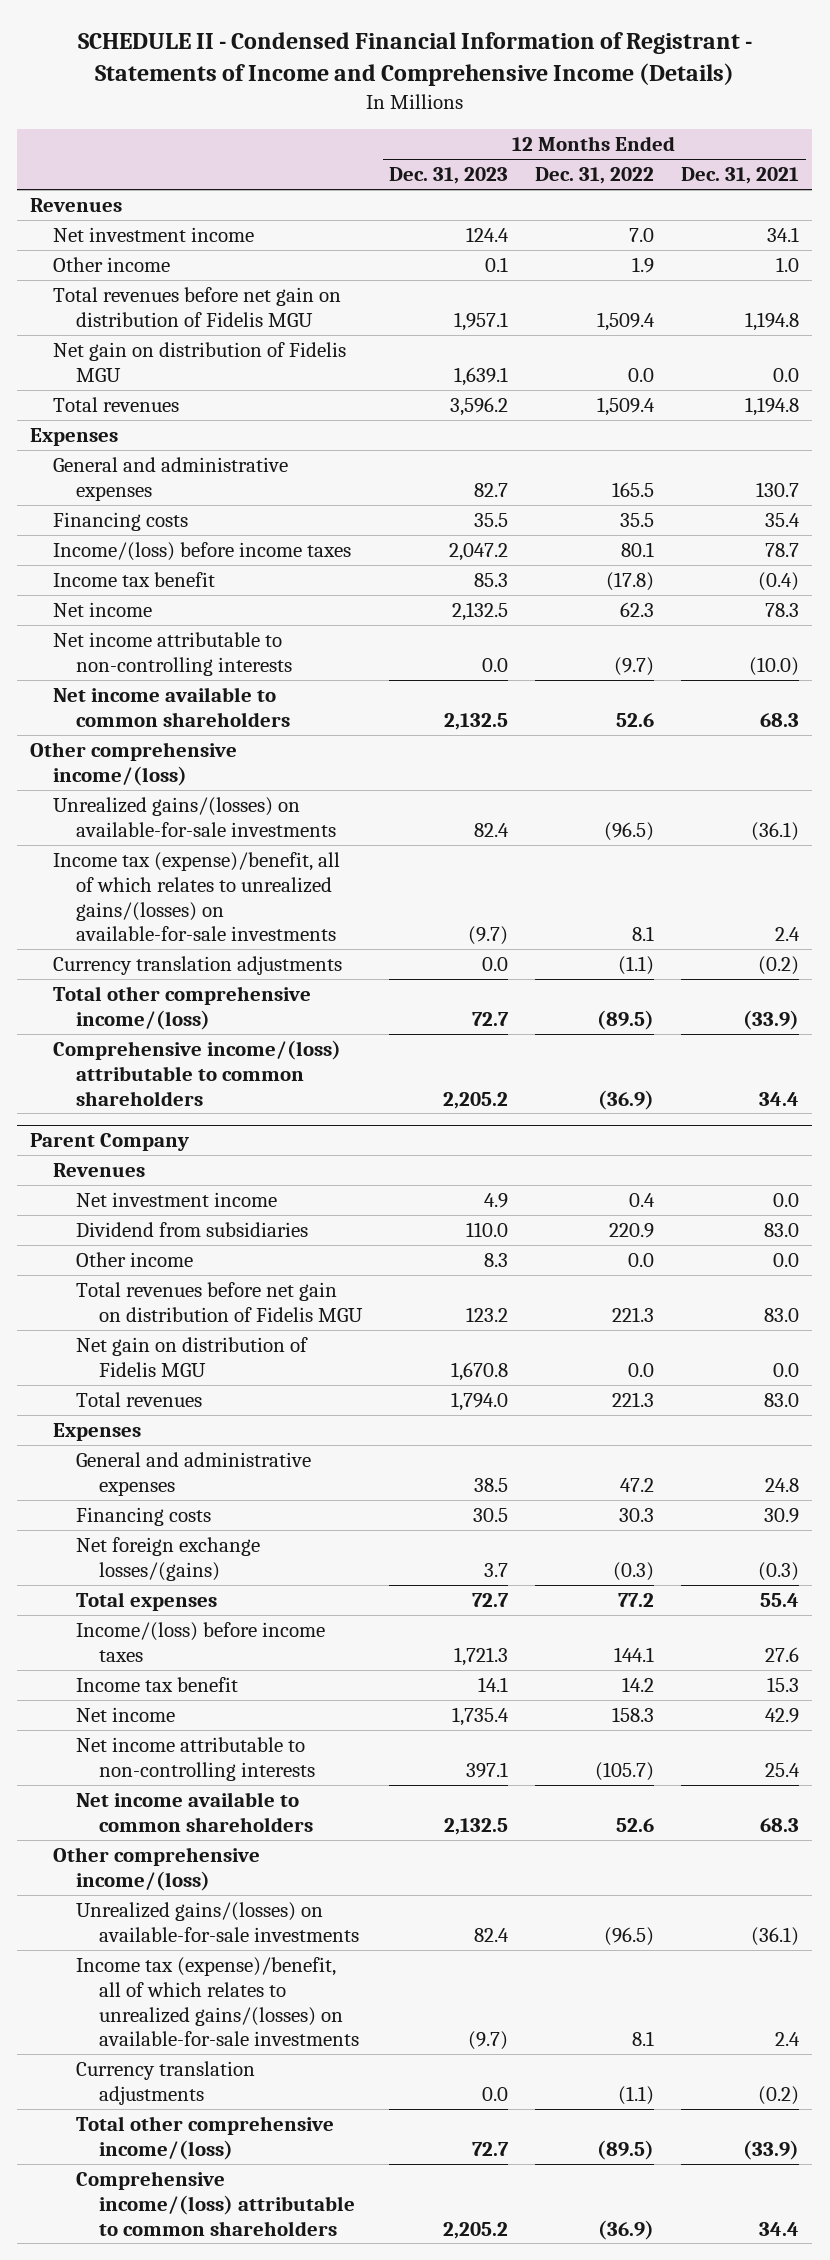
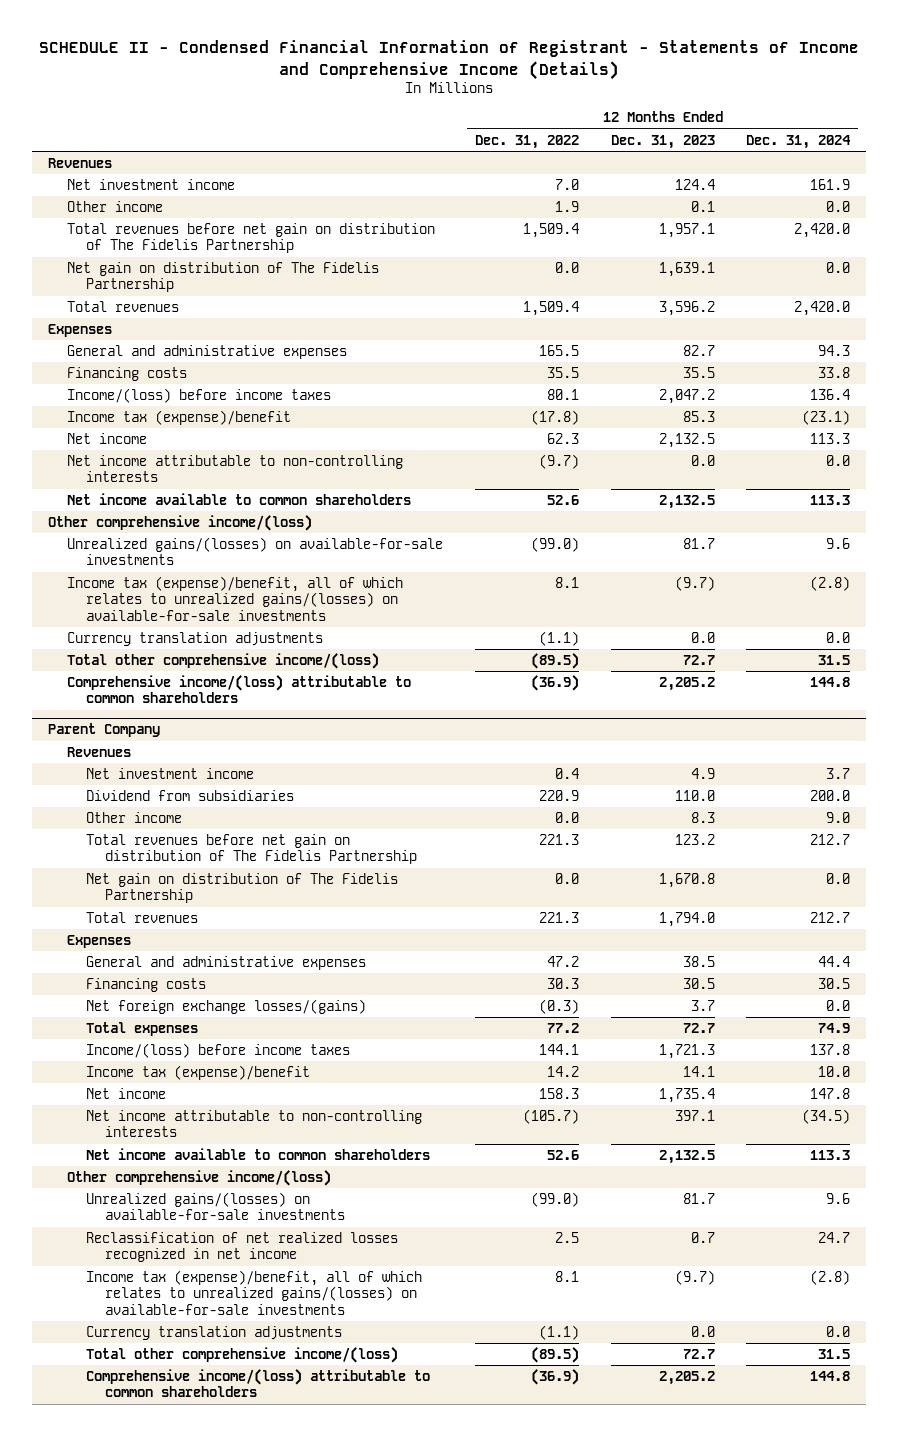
[681,167,800,185] Dec. 31, 2021 -> none
none -> [746,134,852,149] Dec. 31, 2024
[53,286,342,327] Total revenues before net gain on distribution of Fidelis MGU -> [67,222,436,254] Total revenues before net gain on distribution of The Fidelis Partnership
[53,341,347,382] Net gain on distribution of Fidelis MGU -> [67,261,380,293] Net gain on distribution of The Fidelis Partnership
[53,571,216,587] Income tax benefit -> [67,409,292,425] Income tax (expense)/benefit
[474,822,510,837] 82.4 -> [682,537,715,549] 81.7
[604,821,655,841] (96.5) -> [530,536,579,552] (99.0)
[76,1281,364,1322] Total revenues before net gain on distribution of Fidelis MGU -> [85,833,417,865] Total revenues before net gain on distribution of The Fidelis Partnership
[76,1336,309,1377] Net gain on distribution of Fidelis MGU -> [85,872,398,904] Net gain on distribution of The Fidelis Partnership
[76,1676,239,1692] Income tax benefit -> [85,1064,310,1080] Income tax (expense)/benefit
[474,1927,510,1942] 82.4 -> [682,1192,715,1204] 81.7
[604,1926,655,1946] (96.5) -> [530,1191,579,1207] (99.0)
none -> [85,1231,398,1263] Reclassification of net realized losses recognized in net income

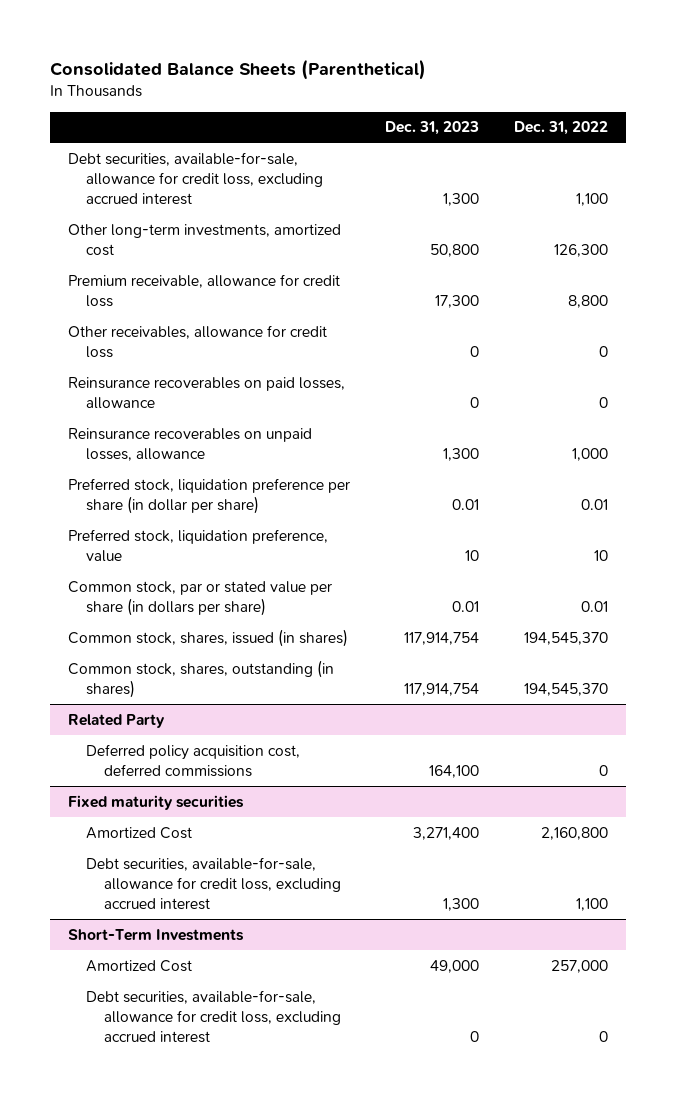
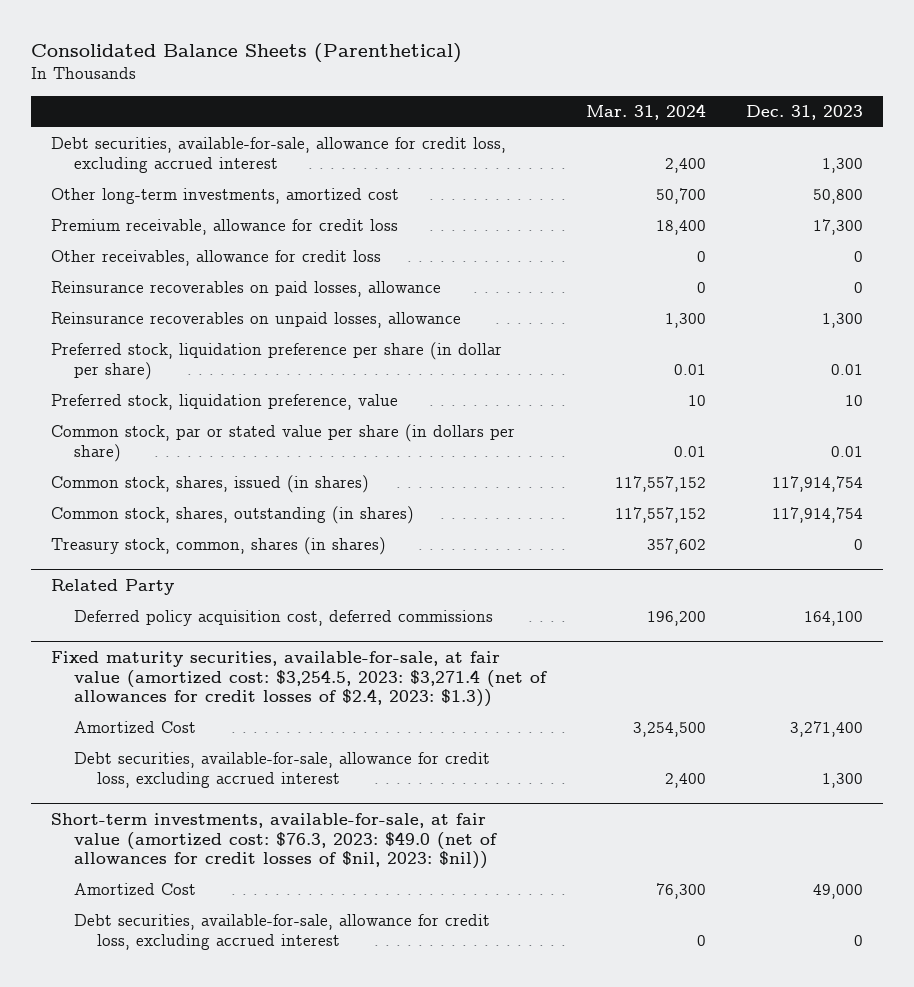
[514,121,609,136] Dec. 31, 2022 -> none
none -> [585,104,706,121] Mar. 31, 2024
none -> [50,537,386,556] Treasury stock, common, shares (in shares)
[67,794,244,810] Fixed maturity securities -> [50,651,548,708] Fixed maturity securities, available-for-sale, at fair value (amortized cost: $3,254.5, 2023: $3,271.4 (net of allowances for credit losses of $2.4, 2023: $1.3))
[67,928,244,941] Short-Term Investments -> [50,813,498,870] Short-term investments, available-for-sale, at fair value (amortized cost: $76.3, 2023: $49.0 (net of allowances for credit losses of $nil, 2023: $nil))

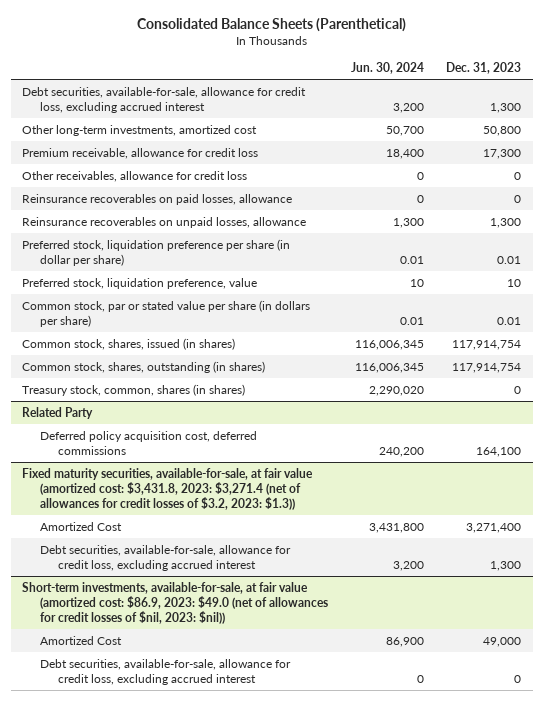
[585,104,706,121] Mar. 31, 2024 -> none
none -> [350,62,424,75] Jun. 30, 2024
[50,651,548,708] Fixed maturity securities, available-for-sale, at fair value (amortized cost: $3,254.5, 2023: $3,271.4 (net of allowances for credit losses of $2.4, 2023: $1.3)) -> [21,467,313,511] Fixed maturity securities, available-for-sale, at fair value (amortized cost: $3,431.8, 2023: $3,271.4 (net of allowances for credit losses of $3.2, 2023: $1.3))
[50,813,498,870] Short-term investments, available-for-sale, at fair value (amortized cost: $76.3, 2023: $49.0 (net of allowances for credit losses of $nil, 2023: $nil)) -> [21,581,329,625] Short-term investments, available-for-sale, at fair value (amortized cost: $86.9, 2023: $49.0 (net of allowances for credit losses of $nil, 2023: $nil))

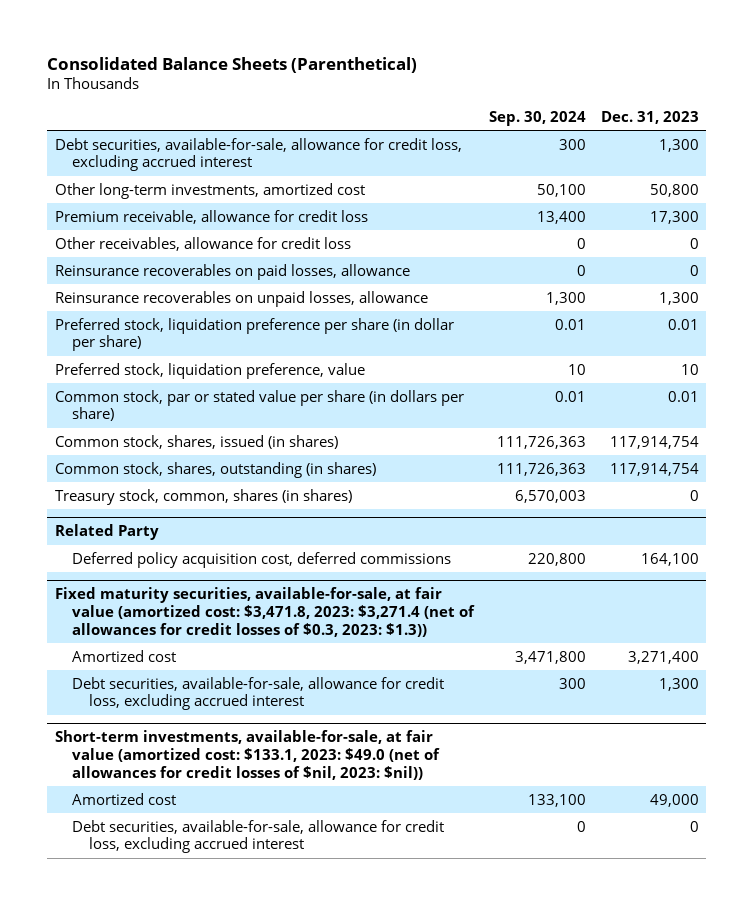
[350,62,424,75] Jun. 30, 2024 -> none
none -> [488,110,586,126] Sep. 30, 2024
[21,467,313,511] Fixed maturity securities, available-for-sale, at fair value (amortized cost: $3,431.8, 2023: $3,271.4 (net of allowances for credit losses of $3.2, 2023: $1.3)) -> [54,587,475,637] Fixed maturity securities, available-for-sale, at fair value (amortized cost: $3,471.8, 2023: $3,271.4 (net of allowances for credit losses of $0.3, 2023: $1.3))
[40,521,123,531] Amortized Cost -> [71,649,176,662] Amortized cost
[21,581,329,625] Short-term investments, available-for-sale, at fair value (amortized cost: $86.9, 2023: $49.0 (net of allowances for credit losses of $nil, 2023: $nil)) -> [54,730,440,780] Short-term investments, available-for-sale, at fair value (amortized cost: $133.1, 2023: $49.0 (net of allowances for credit losses of $nil, 2023: $nil))
[40,635,123,645] Amortized Cost -> [71,792,176,805] Amortized cost

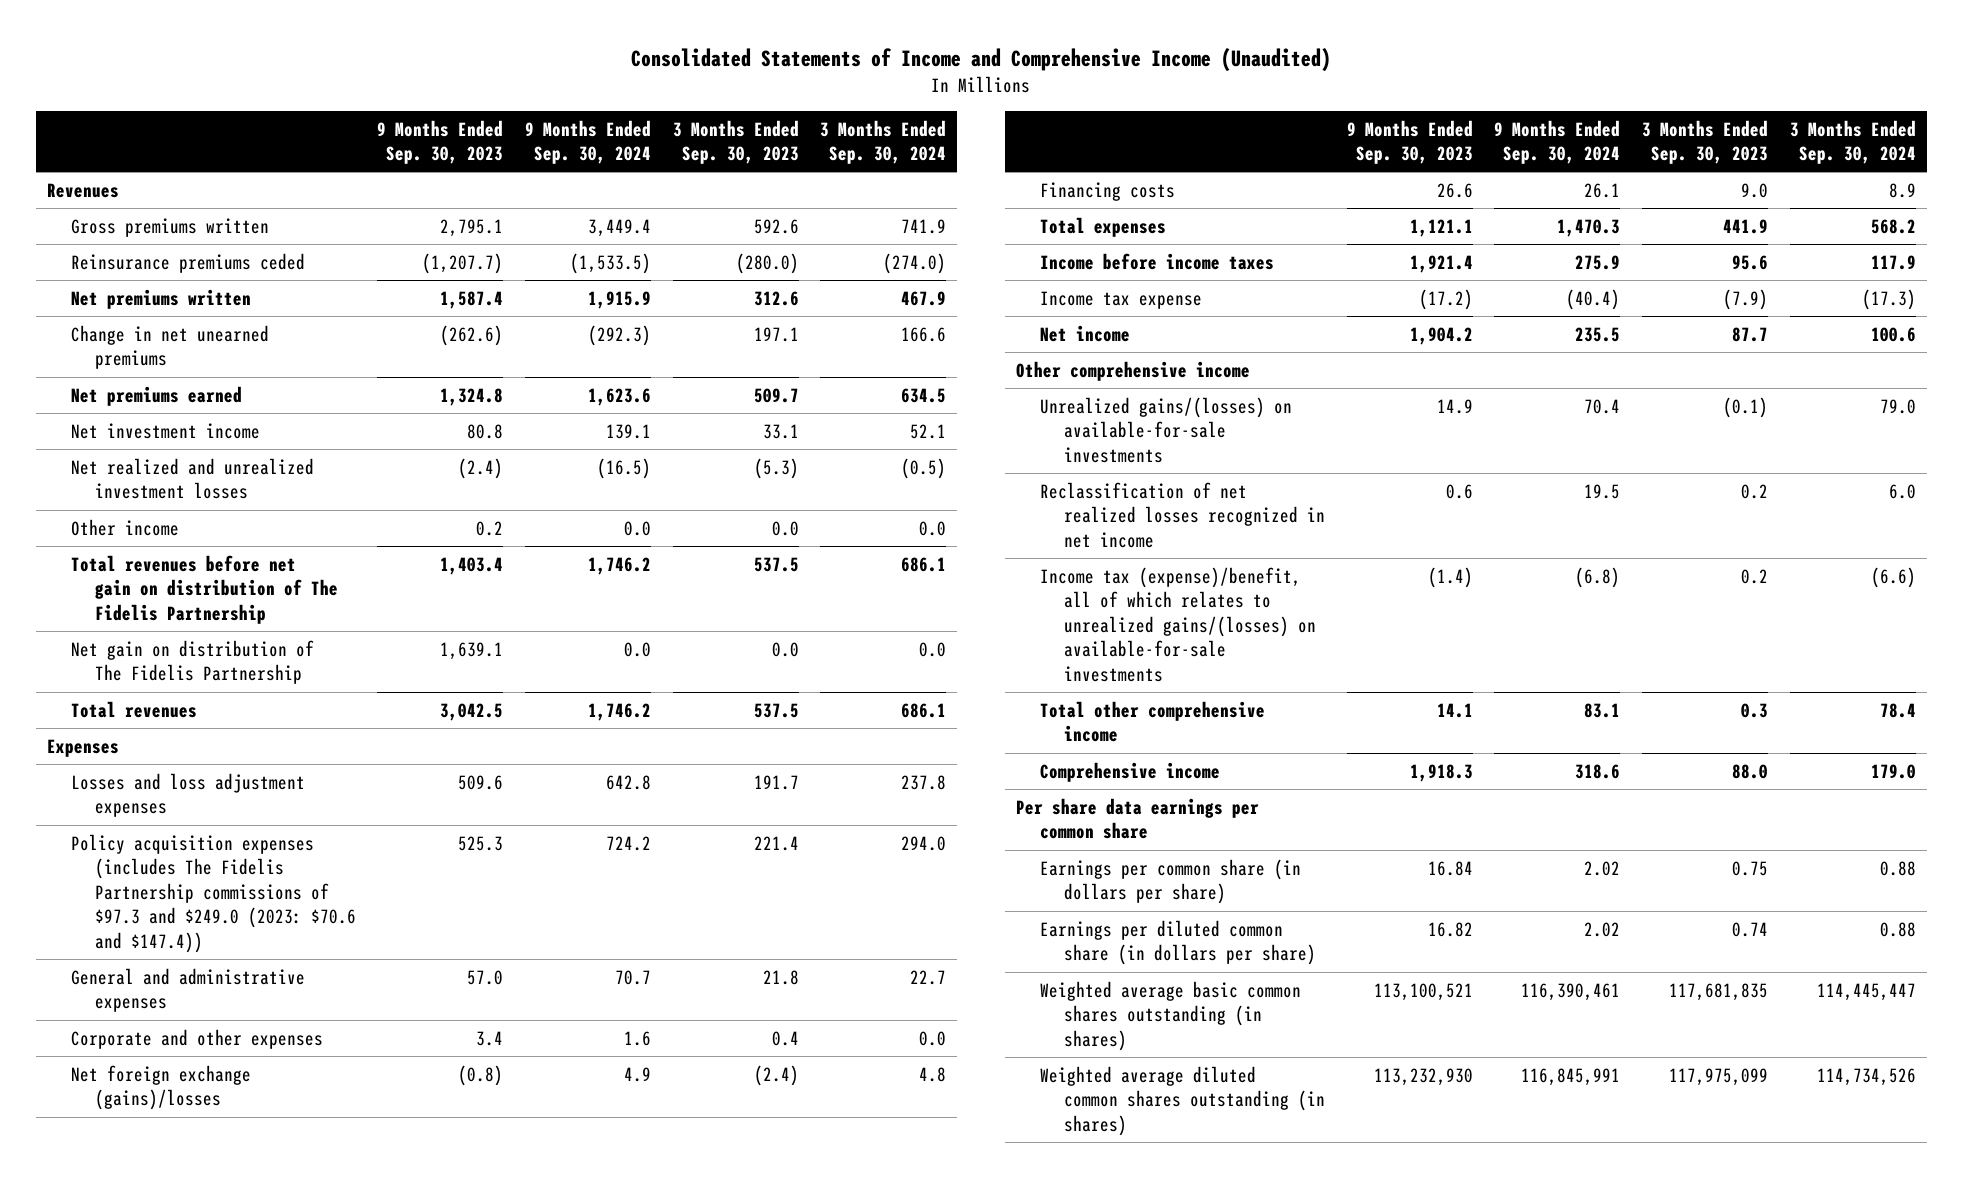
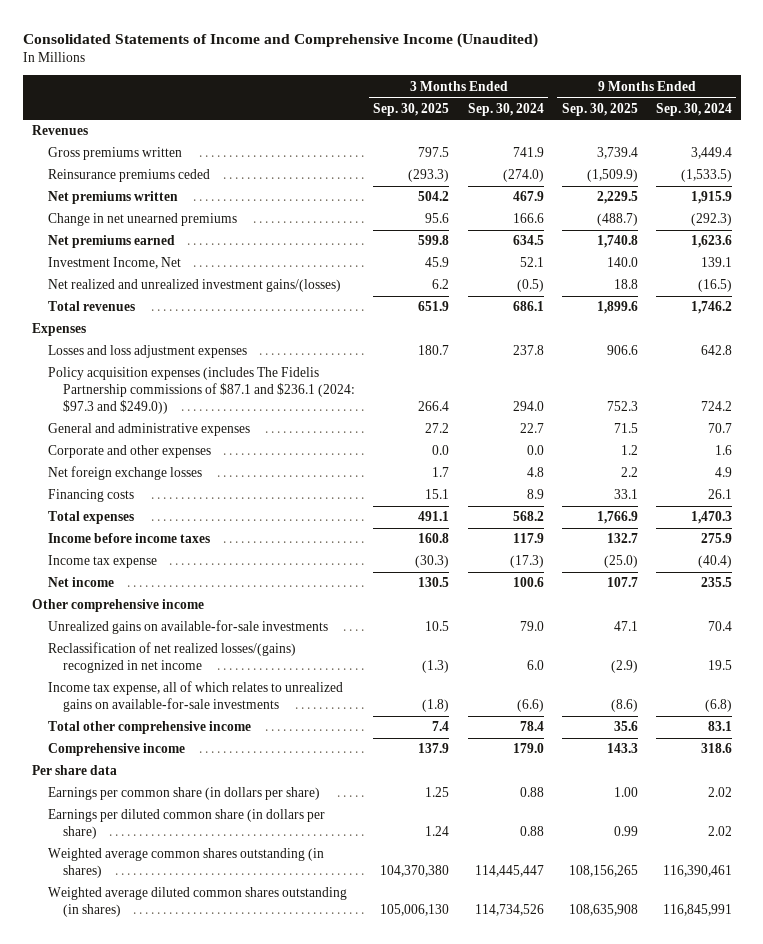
[377,119,504,165] 9 Months Ended Sep. 30, 2023 -> none
[672,119,799,165] 3 Months Ended Sep. 30, 2023 -> none
none -> [373,102,450,116] Sep. 30, 2025
none -> [561,102,638,116] Sep. 30, 2025
[70,518,179,536] Other income -> none
[70,554,338,624] Total revenues before net gain on distribution of The Fidelis Partnership -> none
[70,639,314,685] Net gain on distribution of The Fidelis Partnership -> none
[70,422,260,439] Net investment income -> [47,257,181,270] Investment Income, Net
[70,457,314,500] Net realized and unrealized investment losses -> [47,279,341,293] Net realized and unrealized investment gains/(losses)
[70,833,356,953] Policy acquisition expenses (includes The Fidelis Partnership commissions of $97.3 and $249.0 (2023: $70.6 and $147.4)) -> [47,367,356,415] Policy acquisition expenses (includes The Fidelis Partnership commissions of $87.1 and $236.1 (2024: $97.3 and $249.0))
[70,1064,251,1111] Net foreign exchange (gains)/losses -> [47,466,202,481] Net foreign exchange losses
[1039,396,1292,463] Unrealized gains/(losses) on available-for-sale investments -> [47,620,328,635] Unrealized gains on available-for-sale investments
[1039,481,1325,548] Reclassification of net realized losses recognized in net income -> [47,642,296,674] Reclassification of net realized losses/(gains) recognized in net income
[1039,566,1316,682] Income tax (expense)/benefit, all of which relates to unrealized gains/(losses) on available-for-sale investments -> [47,681,343,713] Income tax expense, all of which relates to unrealized gains on available-for-sale investments
[1016,797,1260,840] Per share data earnings per common share -> [31,765,117,776] Per share data
[1039,980,1301,1051] Weighted average basic common shares outstanding (in shares) -> [47,848,324,879] Weighted average common shares outstanding (in shares)

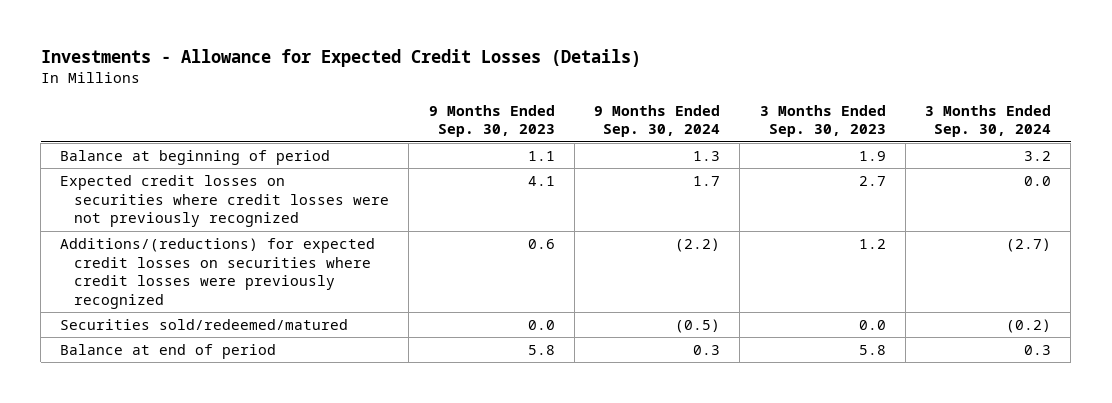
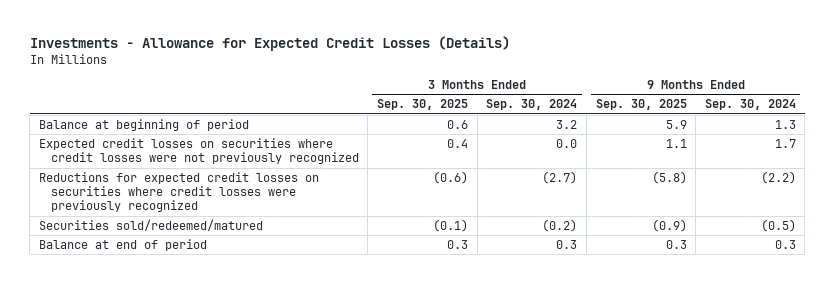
[428,104,555,138] 9 Months Ended Sep. 30, 2023 -> none
[759,104,886,138] 3 Months Ended Sep. 30, 2023 -> none
none -> [376,99,468,111] Sep. 30, 2025
none -> [595,99,687,111] Sep. 30, 2025
[60,237,376,309] Additions/(reductions) for expected credit losses on securities where credit losses were previously recognized -> [39,171,320,213] Reductions for expected credit losses on securities where credit losses were previously recognized

